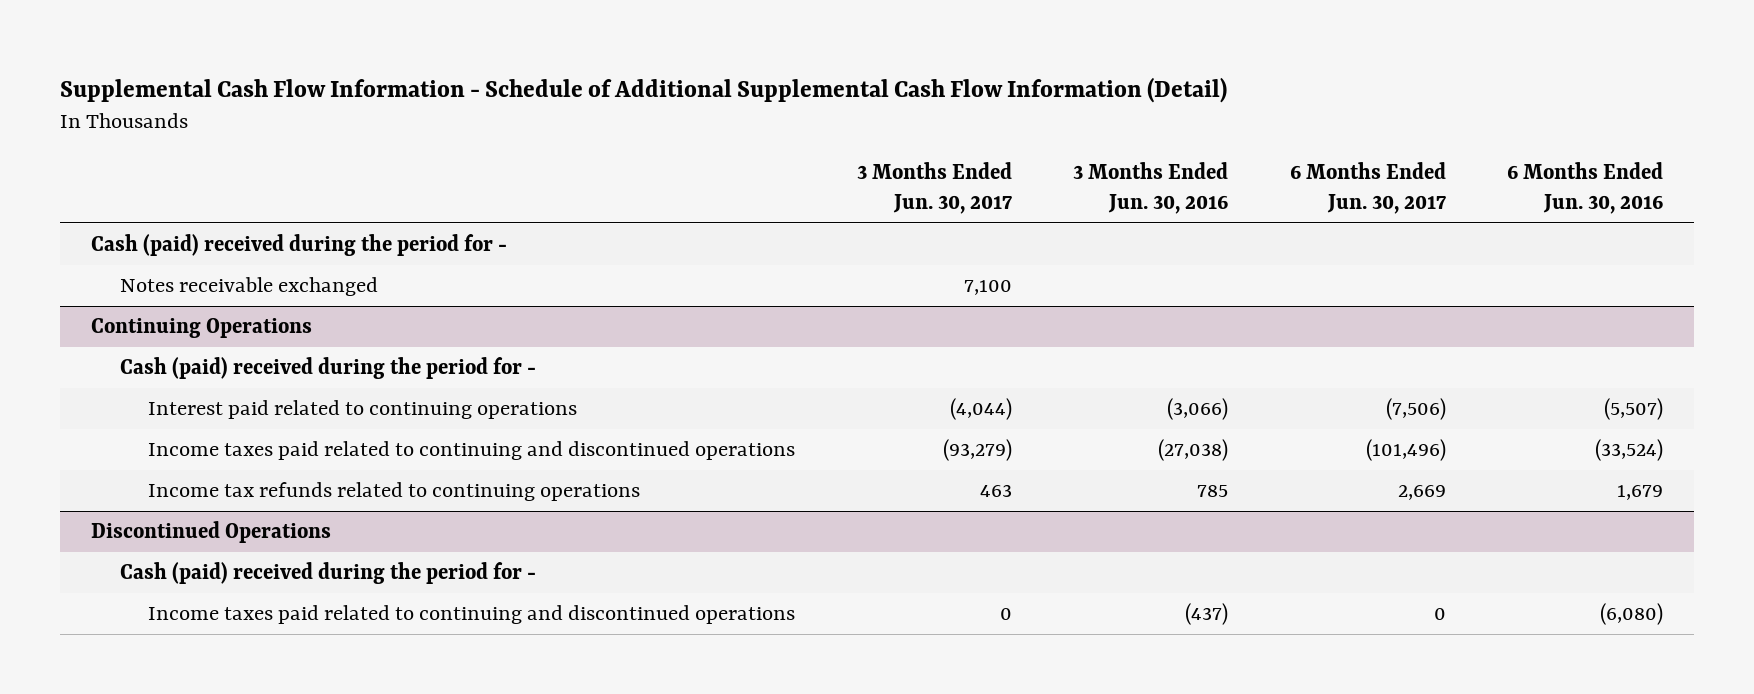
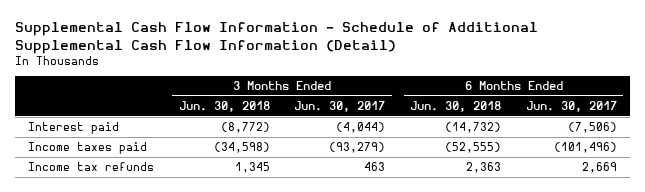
[1073,162,1229,215] 3 Months Ended Jun. 30, 2016 -> none
[1507,162,1664,215] 6 Months Ended Jun. 30, 2016 -> none
none -> [178,101,270,113] Jun. 30, 2018
none -> [410,101,502,113] Jun. 30, 2018
[90,234,507,257] Cash (paid) received during the period for - -> none
[119,277,378,297] Notes receivable exchanged -> none
[90,318,312,339] Continuing Operations -> none
[119,357,536,380] Cash (paid) received during the period for - -> none
[90,521,331,544] Discontinued Operations -> none
[119,562,536,585] Cash (paid) received during the period for - -> none
[148,605,796,625] Income taxes paid related to continuing and discontinued operations -> none
[148,400,578,420] Interest paid related to continuing operations -> [27,122,119,135] Interest paid
[148,441,796,461] Income taxes paid related to continuing and discontinued operations -> [27,142,147,155] Income taxes paid
[148,482,641,502] Income tax refunds related to continuing operations -> [27,162,154,172] Income tax refunds

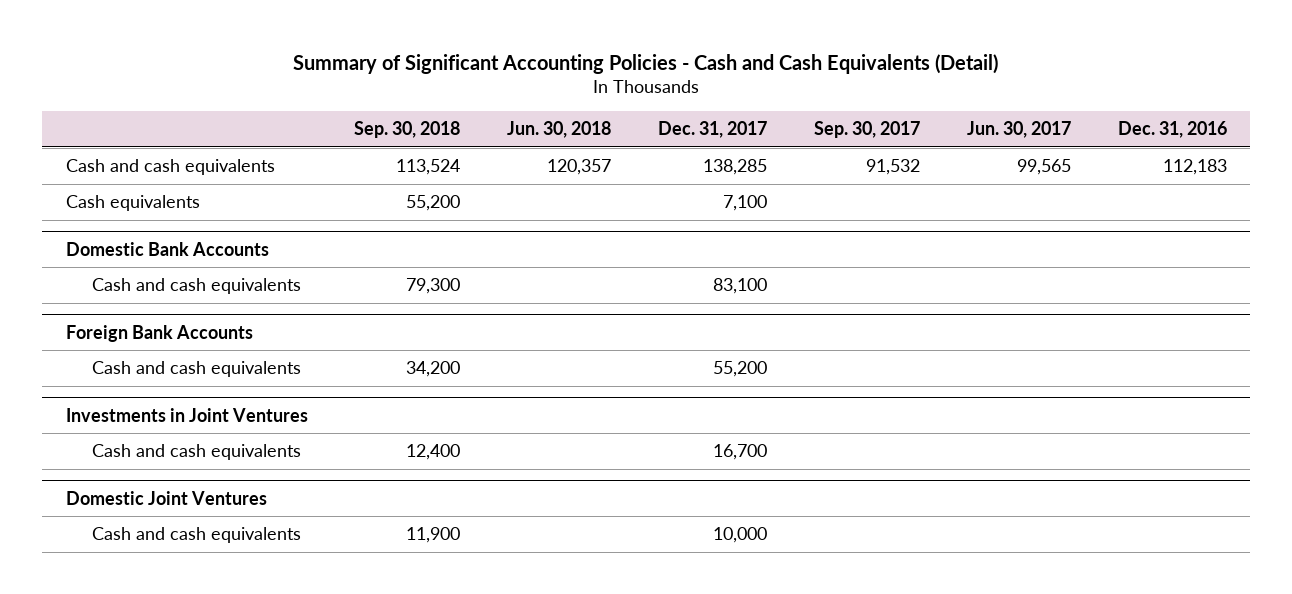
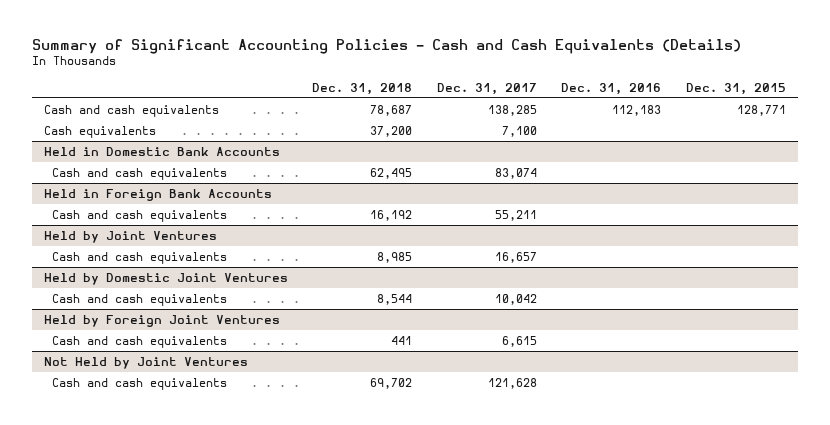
[293,53,999,74] Summary of Significant Accounting Policies - Cash and Cash Equivalents (Detail) -> [31,38,741,54] Summary of Significant Accounting Policies - Cash and Cash Equivalents (Details)
[354,121,461,139] Sep. 30, 2018 -> none
[507,121,612,139] Jun. 30, 2018 -> none
[813,121,920,139] Sep. 30, 2017 -> none
[966,121,1071,139] Jun. 30, 2017 -> none
none -> [312,82,413,95] Dec. 31, 2018
none -> [685,82,786,95] Dec. 31, 2015
[65,241,269,256] Domestic Bank Accounts -> [43,146,280,156] Held in Domestic Bank Accounts
[713,278,768,295] 83,100 -> [494,167,537,179] 83,074
[65,324,253,342] Foreign Bank Accounts -> [43,188,272,201] Held in Foreign Bank Accounts
[713,361,768,378] 55,200 -> [494,209,537,221] 55,211
[65,407,308,422] Investments in Joint Ventures -> [43,230,217,243] Held by Joint Ventures
[713,444,768,461] 16,700 -> [494,251,537,263] 16,657
[65,490,267,505] Domestic Joint Ventures -> [43,272,288,285] Held by Domestic Joint Ventures
[713,527,768,544] 10,000 -> [494,293,537,305] 10,042
none -> [43,314,280,327] Held by Foreign Joint Ventures
none -> [52,335,228,348] Cash and cash equivalents
none -> [43,356,248,369] Not Held by Joint Ventures
none -> [52,377,228,390] Cash and cash equivalents

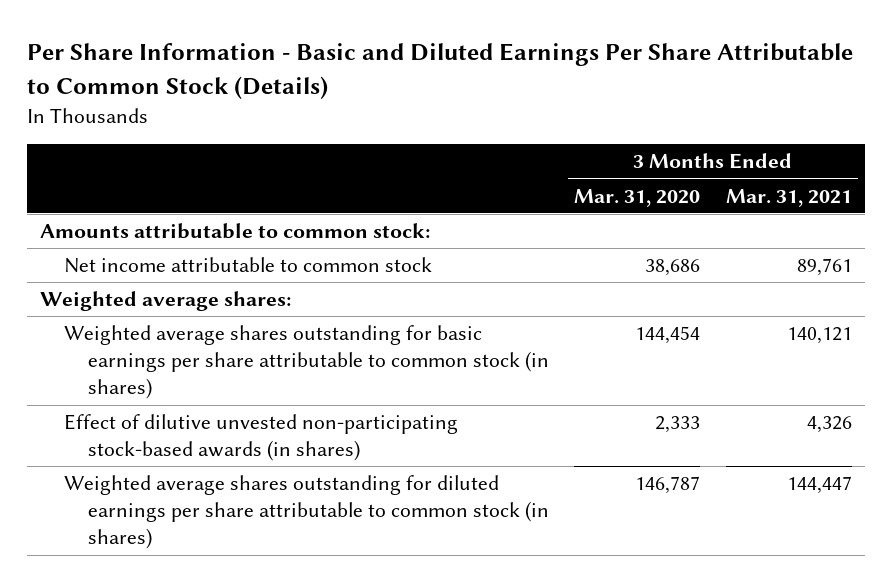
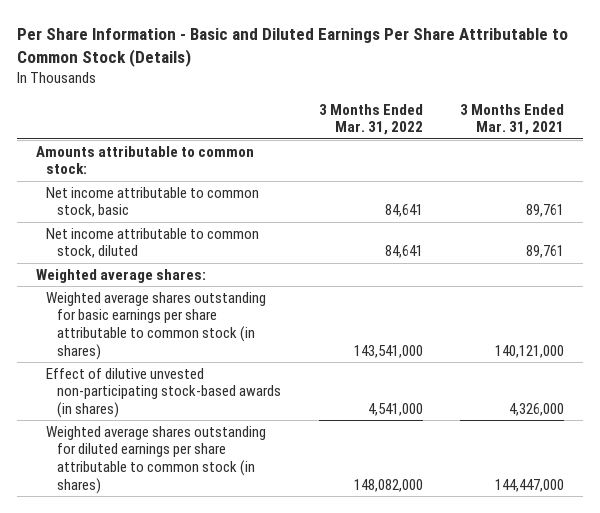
[574,188,701,207] Mar. 31, 2020 -> none
none -> [318,103,423,136] 3 Months Ended Mar. 31, 2022
[63,257,432,274] Net income attributable to common stock -> [46,186,260,218] Net income attributable to common stock, basic
none -> [46,227,260,259] Net income attributable to common stock, diluted
[786,327,852,345] 140,121 -> [495,344,565,358] 140,121,000
[806,416,852,434] 4,326 -> [509,403,565,417] 4,326,000
[786,476,852,495] 144,447 -> [495,478,565,492] 144,447,000

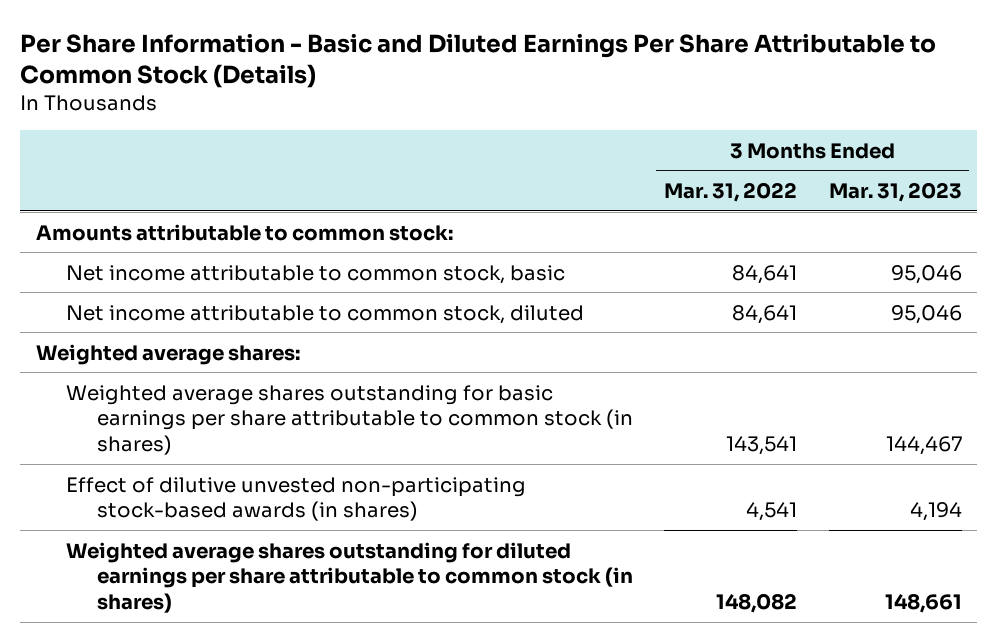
[460,103,565,136] 3 Months Ended Mar. 31, 2021 -> none
none -> [828,182,962,203] Mar. 31, 2023
[353,344,423,358] 143,541,000 -> [726,435,798,455] 143,541
[367,403,423,417] 4,541,000 -> [746,502,798,522] 4,541
[353,478,423,492] 148,082,000 -> [716,592,798,613] 148,082

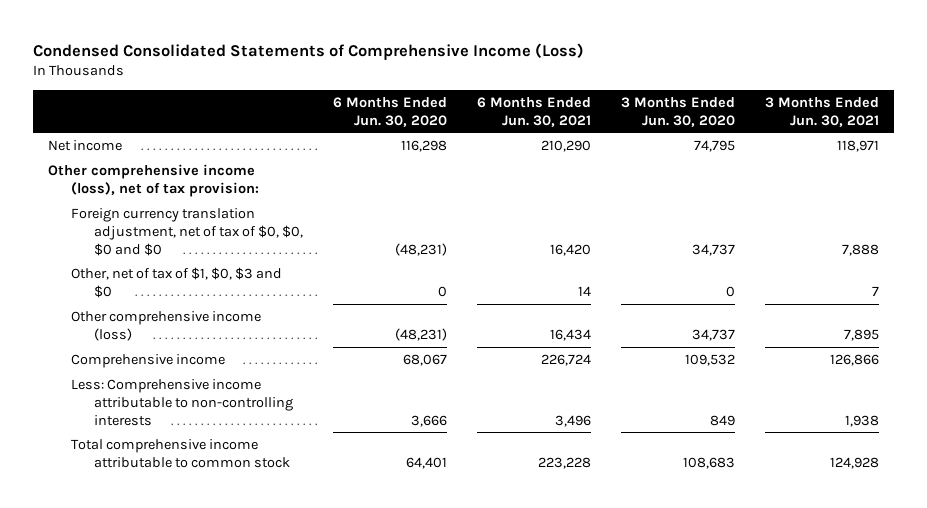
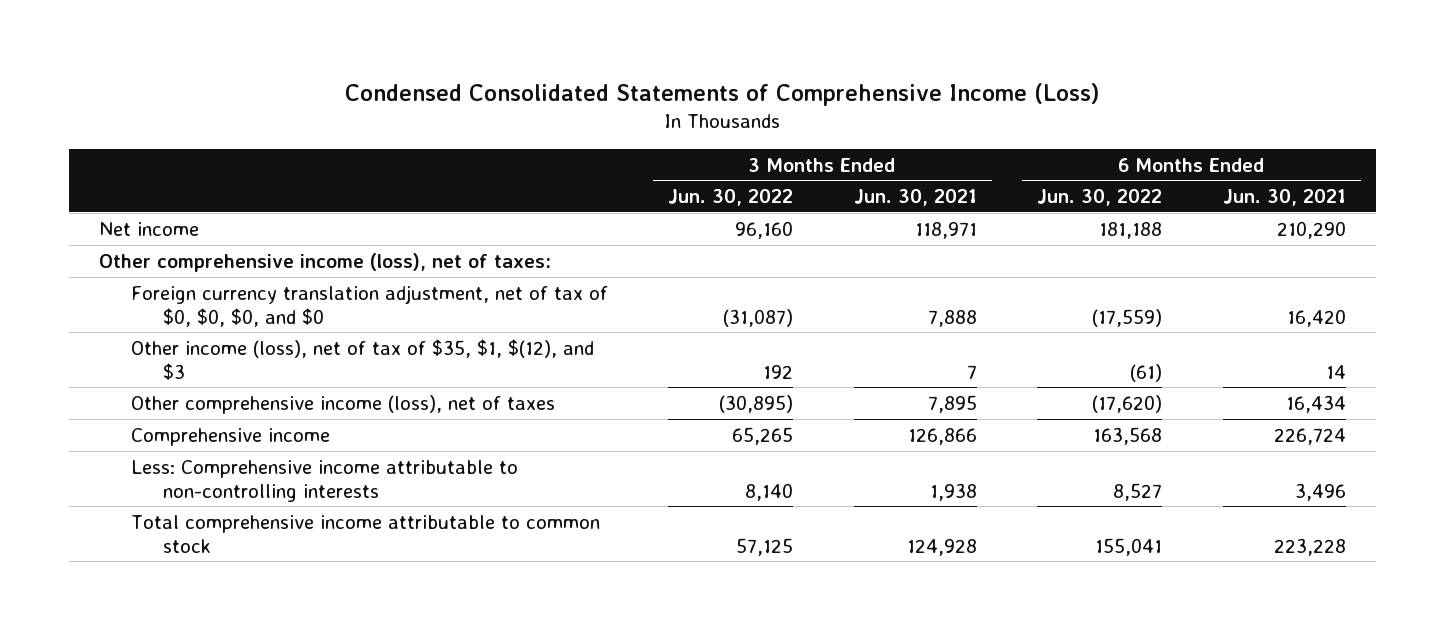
[333,96,448,127] 6 Months Ended Jun. 30, 2020 -> none
[621,96,736,127] 3 Months Ended Jun. 30, 2020 -> none
none -> [668,189,794,207] Jun. 30, 2022
none -> [1037,189,1163,207] Jun. 30, 2022
[48,164,260,197] Other comprehensive income (loss), net of tax provision: -> [99,252,552,272] Other comprehensive income (loss), net of taxes:
[71,208,304,256] Foreign currency translation adjustment, net of tax of $0, $0, $0 and $0 -> [130,284,608,327] Foreign currency translation adjustment, net of tax of $0, $0, $0, and $0
[71,267,283,298] Other, net of tax of $1, $0, $3 and $0 -> [130,338,594,380] Other income (loss), net of tax of $35, $1, $(12), and $3
[71,311,262,341] Other comprehensive income (loss) -> [130,394,555,414] Other comprehensive income (loss), net of taxes

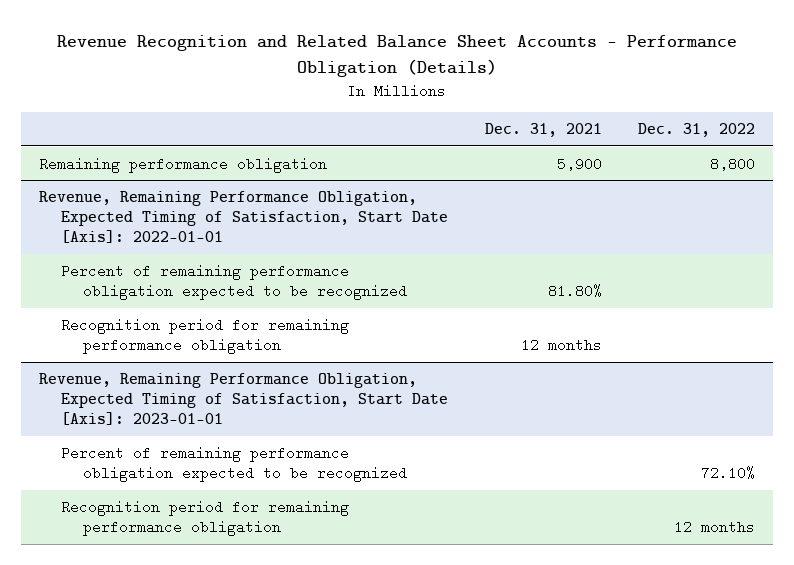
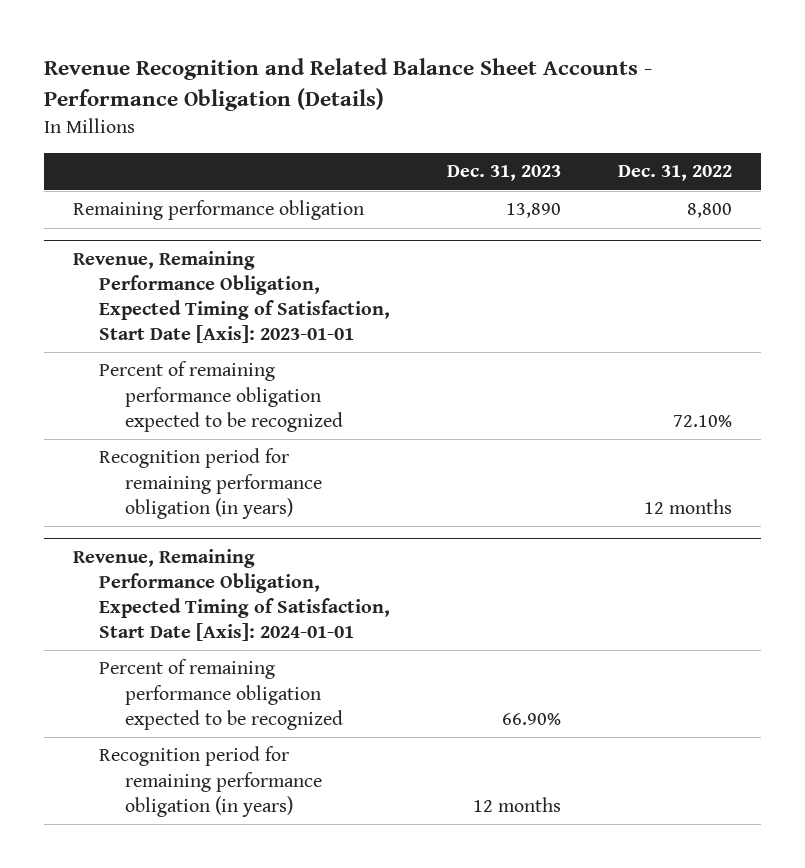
[484,123,602,138] Dec. 31, 2021 -> none
none -> [446,165,561,182] Dec. 31, 2023
[39,190,449,244] Revenue, Remaining Performance Obligation, Expected Timing of Satisfaction, Start Date [Axis]: 2022-01-01 -> none
[61,263,408,301] Percent of remaining performance obligation expected to be recognized -> none
[61,317,350,355] Recognition period for remaining performance obligation -> none
[61,499,350,537] Recognition period for remaining performance obligation -> [98,448,322,519] Recognition period for remaining performance obligation (in years)
none -> [72,548,390,642] Revenue, Remaining Performance Obligation, Expected Timing of Satisfaction, Start Date [Axis]: 2024-01-01
none -> [98,659,343,730] Percent of remaining performance obligation expected to be recognized
none -> [98,746,322,817] Recognition period for remaining performance obligation (in years)

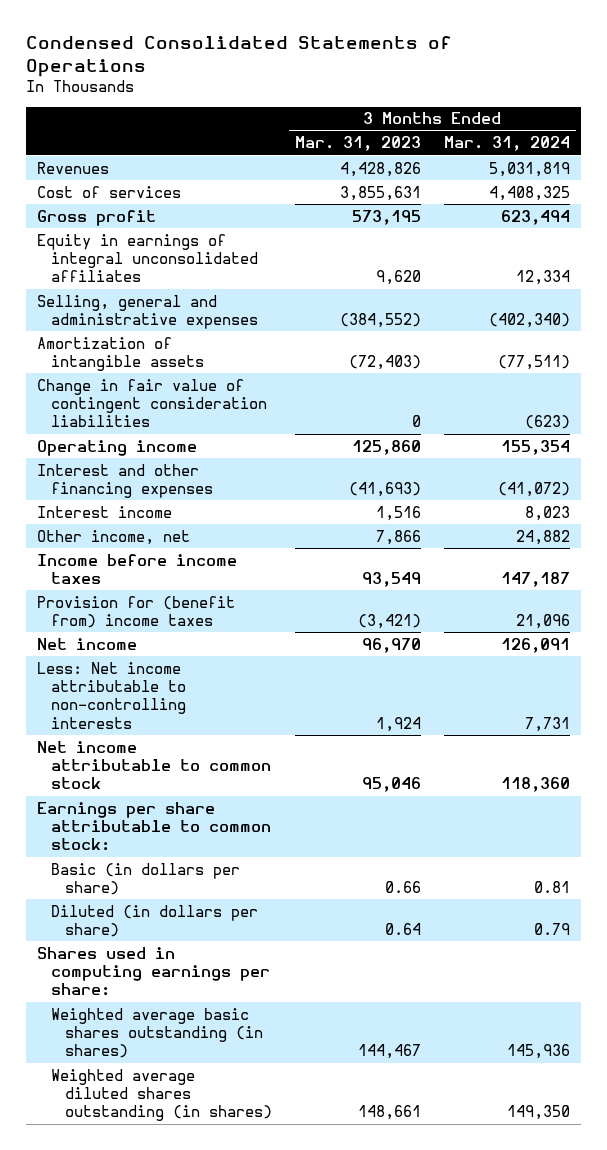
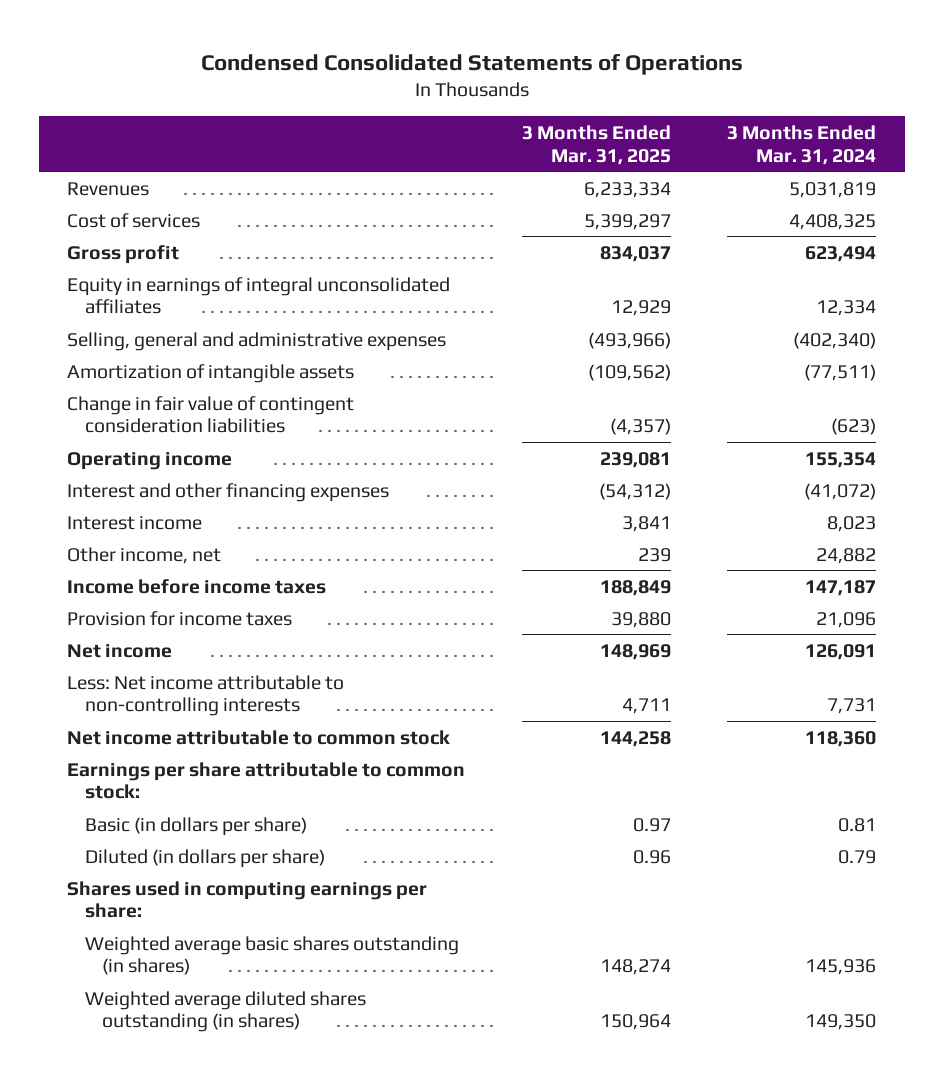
[294,136,421,152] Mar. 31, 2023 -> none
none -> [521,124,671,165] 3 Months Ended Mar. 31, 2025
[37,595,236,629] Provision for (benefit from) income taxes -> [67,610,293,626] Provision for income taxes

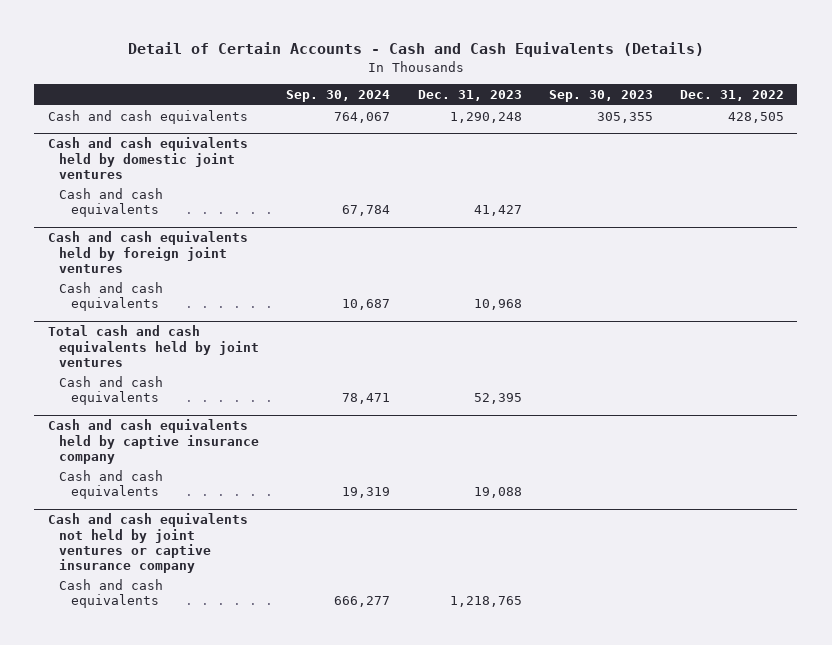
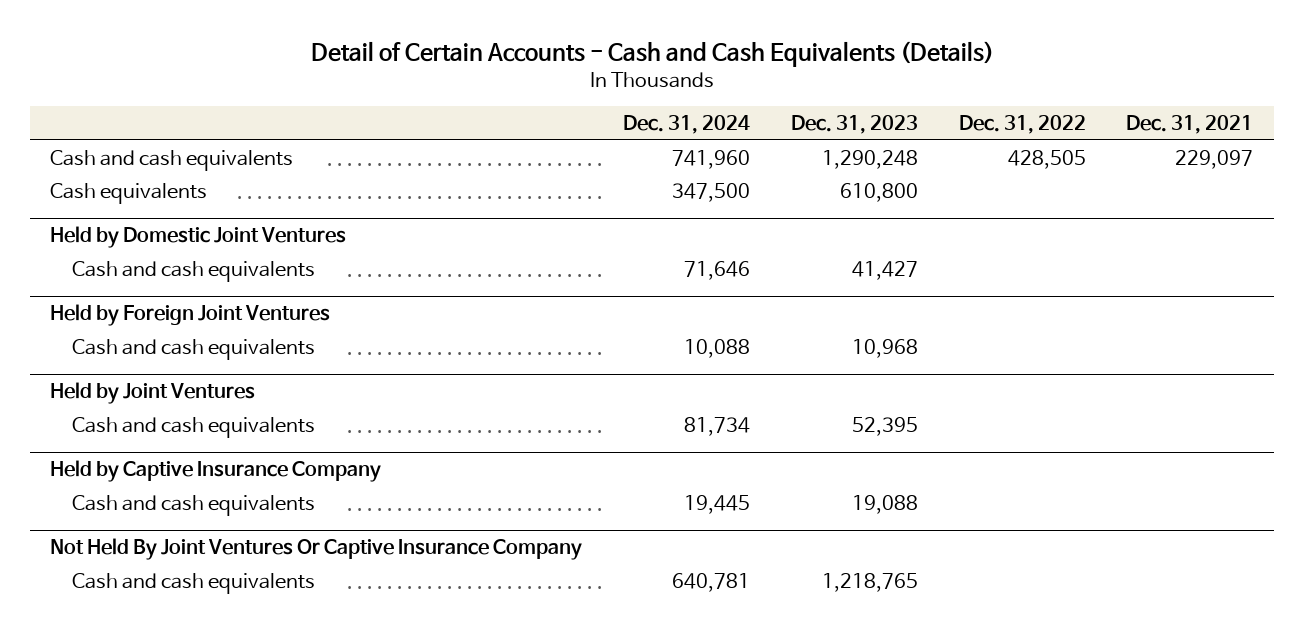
[286,90,391,103] Sep. 30, 2024 -> none
[548,90,653,103] Sep. 30, 2023 -> none
none -> [623,114,751,134] Dec. 31, 2024
none -> [1126,114,1254,134] Dec. 31, 2021
none -> [50,182,208,204] Cash equivalents
[47,137,248,179] Cash and cash equivalents held by domestic joint ventures -> [50,225,347,248] Held by Domestic Joint Ventures
[47,231,248,273] Cash and cash equivalents held by foreign joint ventures -> [50,303,331,326] Held by Foreign Joint Ventures
[47,325,260,367] Total cash and cash equivalents held by joint ventures -> [50,381,256,404] Held by Joint Ventures
[47,419,260,464] Cash and cash equivalents held by captive insurance company -> [50,459,382,482] Held by Captive Insurance Company
[47,513,248,573] Cash and cash equivalents not held by joint ventures or captive insurance company -> [50,537,583,560] Not Held By Joint Ventures Or Captive Insurance Company

